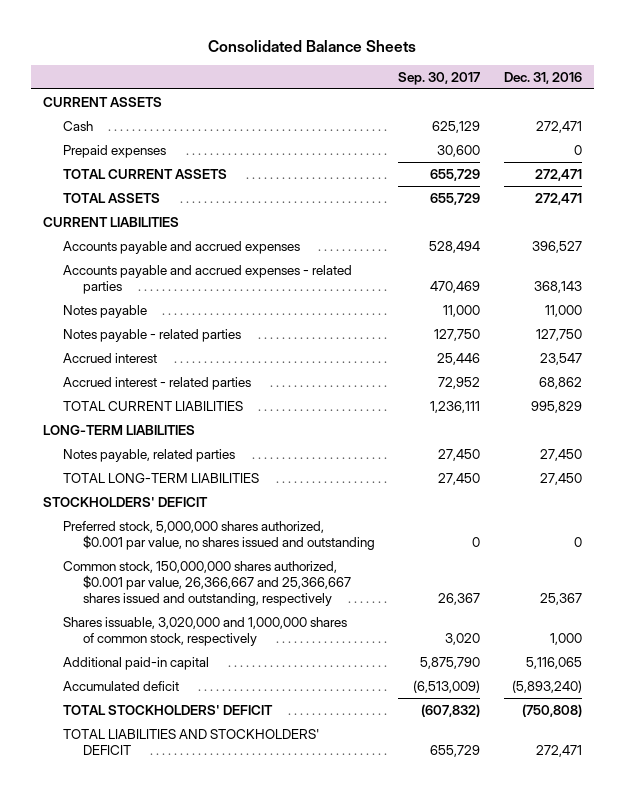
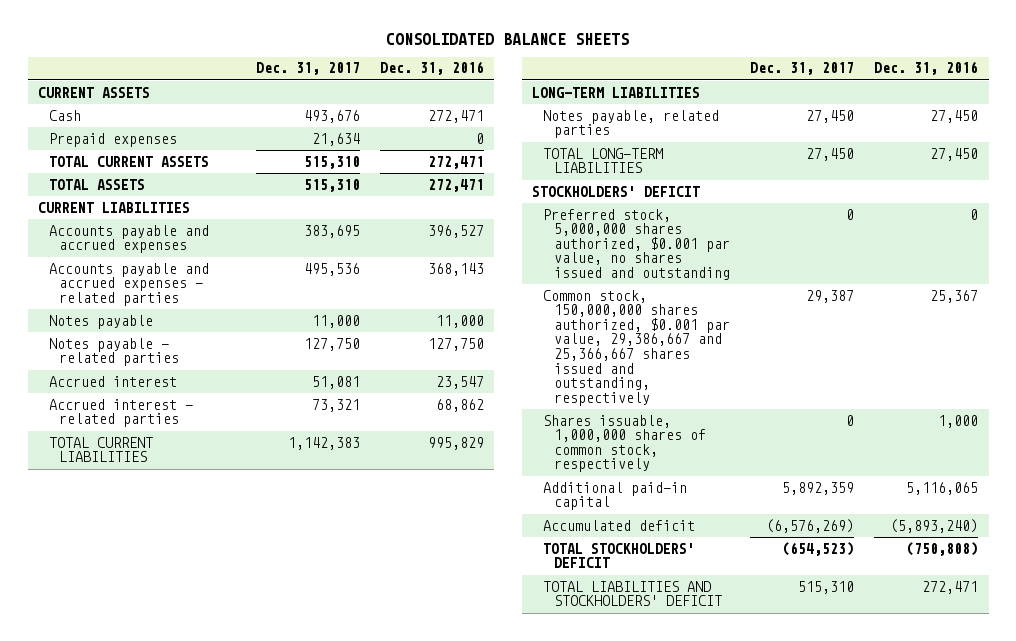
[208,39,417,52] Consolidated Balance Sheets -> [386,33,630,46] CONSOLIDATED BALANCE SHEETS
[398,71,481,85] Sep. 30, 2017 -> none
none -> [255,62,360,76] Dec. 31, 2017
[62,560,351,607] Common stock, 150,000,000 shares authorized, $0.001 par value, 26,366,667 and 25,366,667 shares issued and outstanding, respectively -> [543,289,730,406] Common stock, 150,000,000 shares authorized, $0.001 par value, 29,386,667 and 25,366,667 shares issued and outstanding, respectively
[62,616,347,647] Shares issuable, 3,020,000 and 1,000,000 shares of common stock, respectively -> [543,414,706,473] Shares issuable, 1,000,000 shares of common stock, respectively

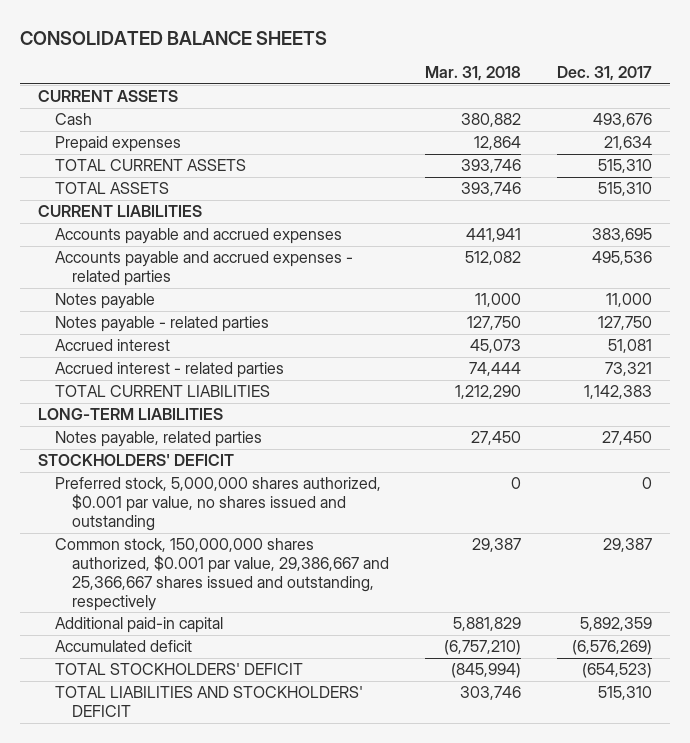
[379,61,484,76] Dec. 31, 2016 -> none
none -> [424,66,521,82] Mar. 31, 2018
[543,147,664,174] TOTAL LONG-TERM LIABILITIES -> none
[543,414,706,473] Shares issuable, 1,000,000 shares of common stock, respectively -> none

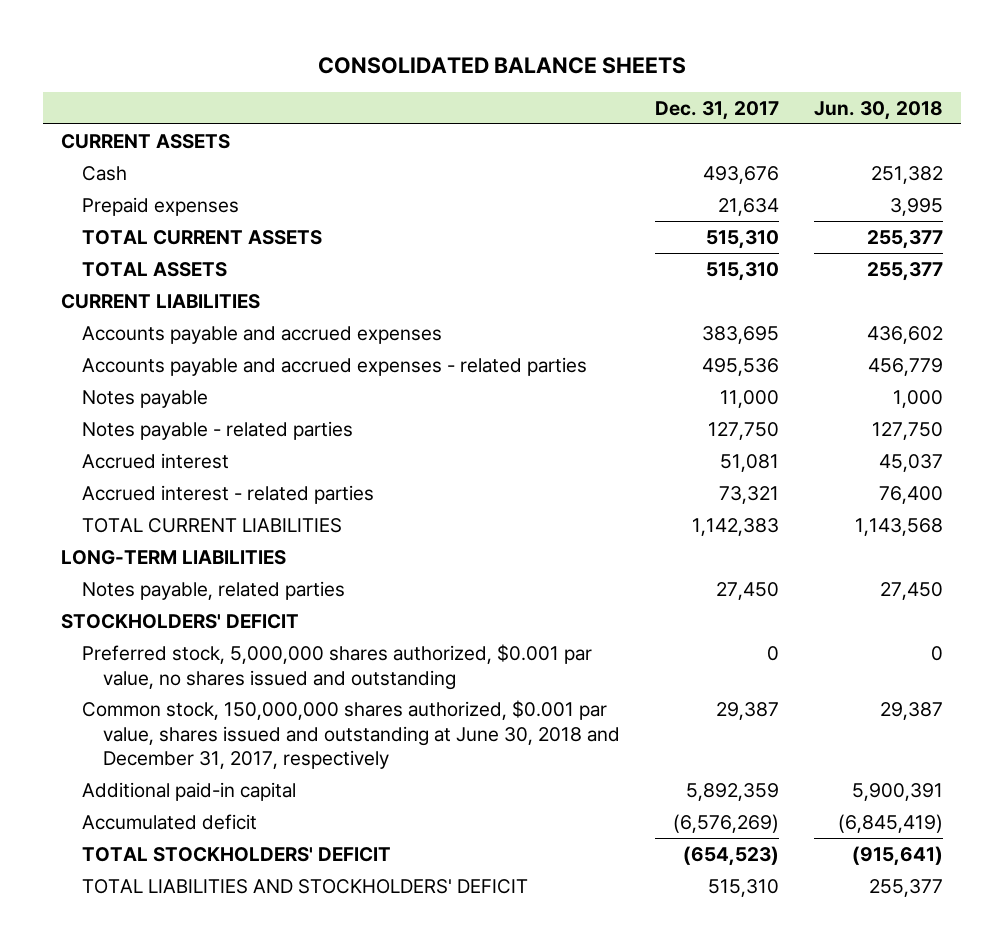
[424,66,521,82] Mar. 31, 2018 -> none
none -> [814,100,944,120] Jun. 30, 2018
[54,538,389,611] Common stock, 150,000,000 shares authorized, $0.001 par value, 29,386,667 and 25,366,667 shares issued and outstanding, respectively -> [81,699,620,770] Common stock, 150,000,000 shares authorized, $0.001 par value, shares issued and outstanding at June 30, 2018 and December 31, 2017, respectively

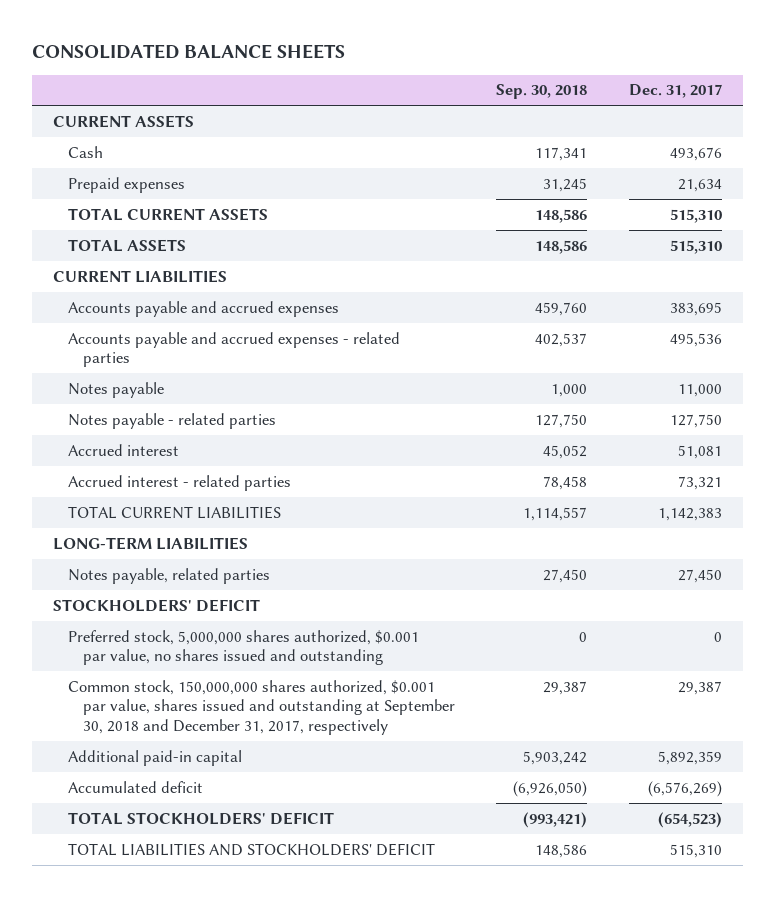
[814,100,944,120] Jun. 30, 2018 -> none
none -> [496,84,588,100] Sep. 30, 2018
[81,699,620,770] Common stock, 150,000,000 shares authorized, $0.001 par value, shares issued and outstanding at June 30, 2018 and December 31, 2017, respectively -> [67,679,455,735] Common stock, 150,000,000 shares authorized, $0.001 par value, shares issued and outstanding at September 30, 2018 and December 31, 2017, respectively

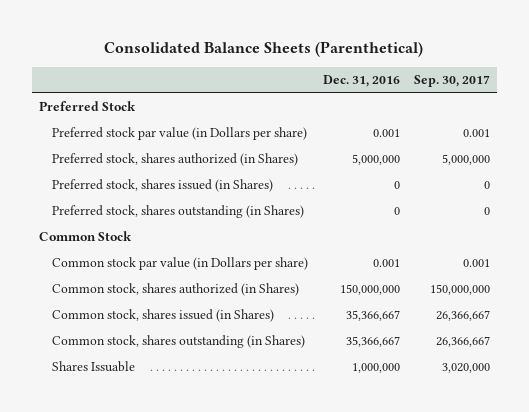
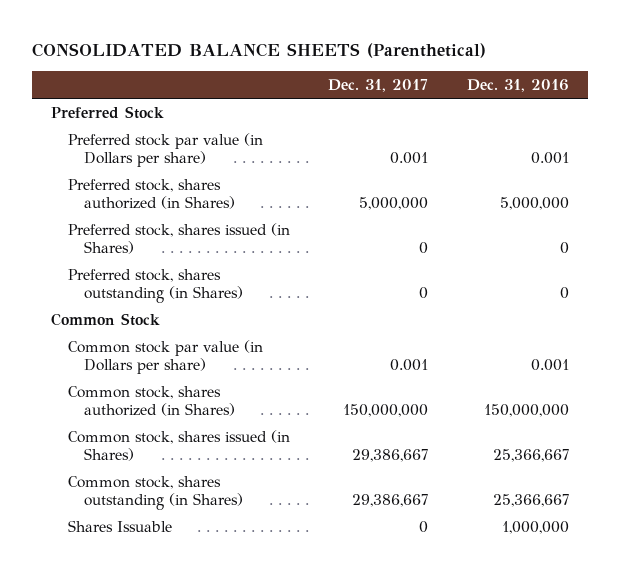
[104,41,424,58] Consolidated Balance Sheets (Parenthetical) -> [32,42,487,58] CONSOLIDATED BALANCE SHEETS (Parenthetical)
[413,75,490,88] Sep. 30, 2017 -> none
none -> [328,78,429,92] Dec. 31, 2017
[345,310,400,322] 35,366,667 -> [492,449,569,463] 25,366,667
[345,336,400,348] 35,366,667 -> [492,494,569,508] 25,366,667

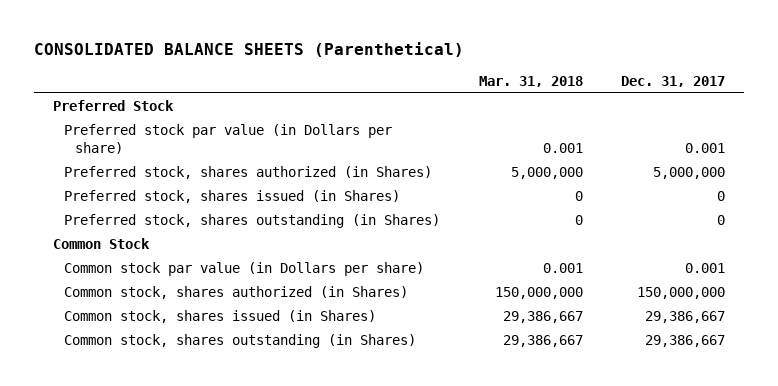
[466,78,569,92] Dec. 31, 2016 -> none
none -> [478,75,583,87] Mar. 31, 2018
[67,519,172,532] Shares Issuable -> none

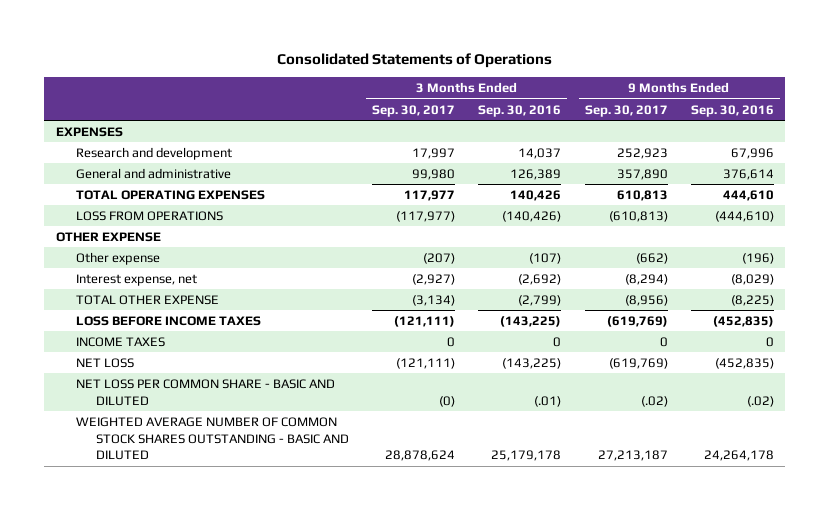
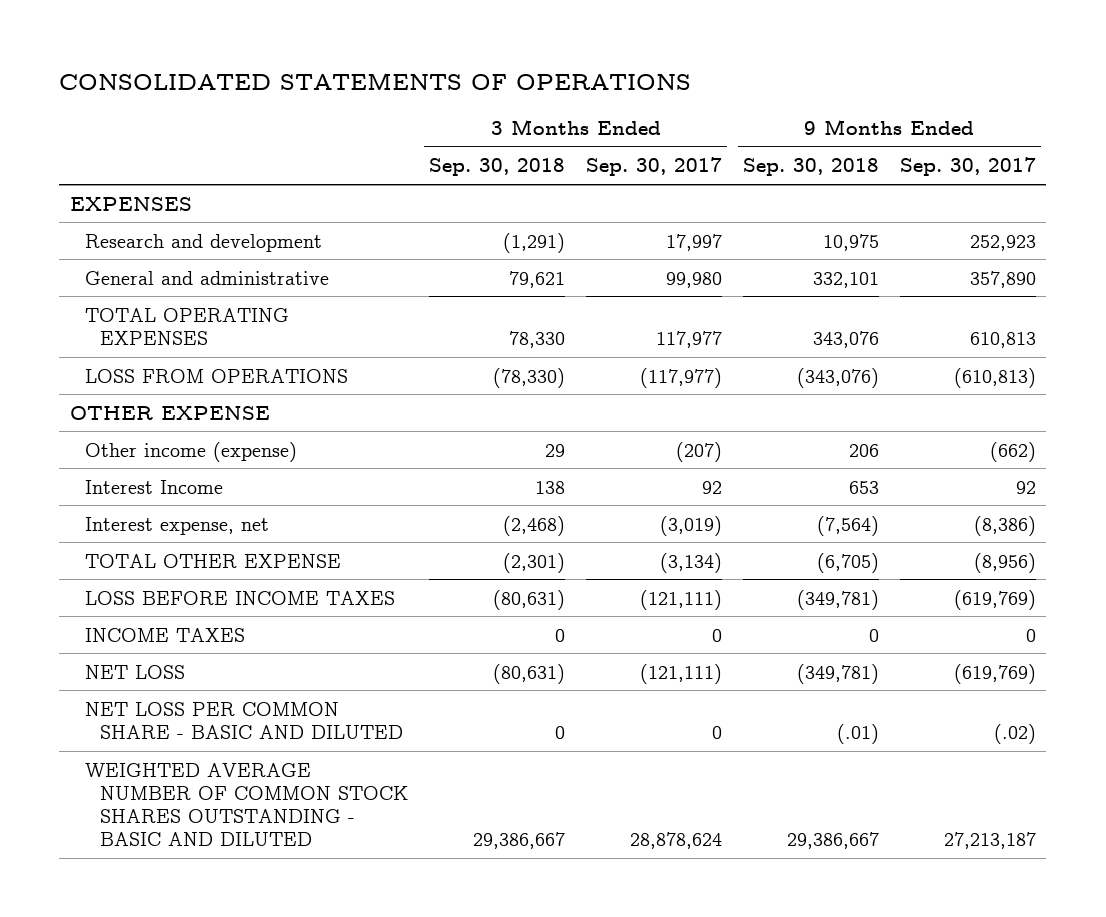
[276,53,552,69] Consolidated Statements of Operations -> [59,72,692,90] CONSOLIDATED STATEMENTS OF OPERATIONS
[478,104,562,117] Sep. 30, 2016 -> none
[690,104,774,117] Sep. 30, 2016 -> none
none -> [429,158,566,177] Sep. 30, 2018
none -> [743,158,880,177] Sep. 30, 2018
[75,251,160,265] Other expense -> [84,441,297,462] Other income (expense)
none -> [84,479,223,494] Interest Income
[412,273,456,285] (2,927) -> [660,515,723,536] (3,019)
[624,273,668,285] (8,294) -> [973,515,1036,536] (8,386)
[439,395,456,407] (0) -> [712,725,723,739] 0

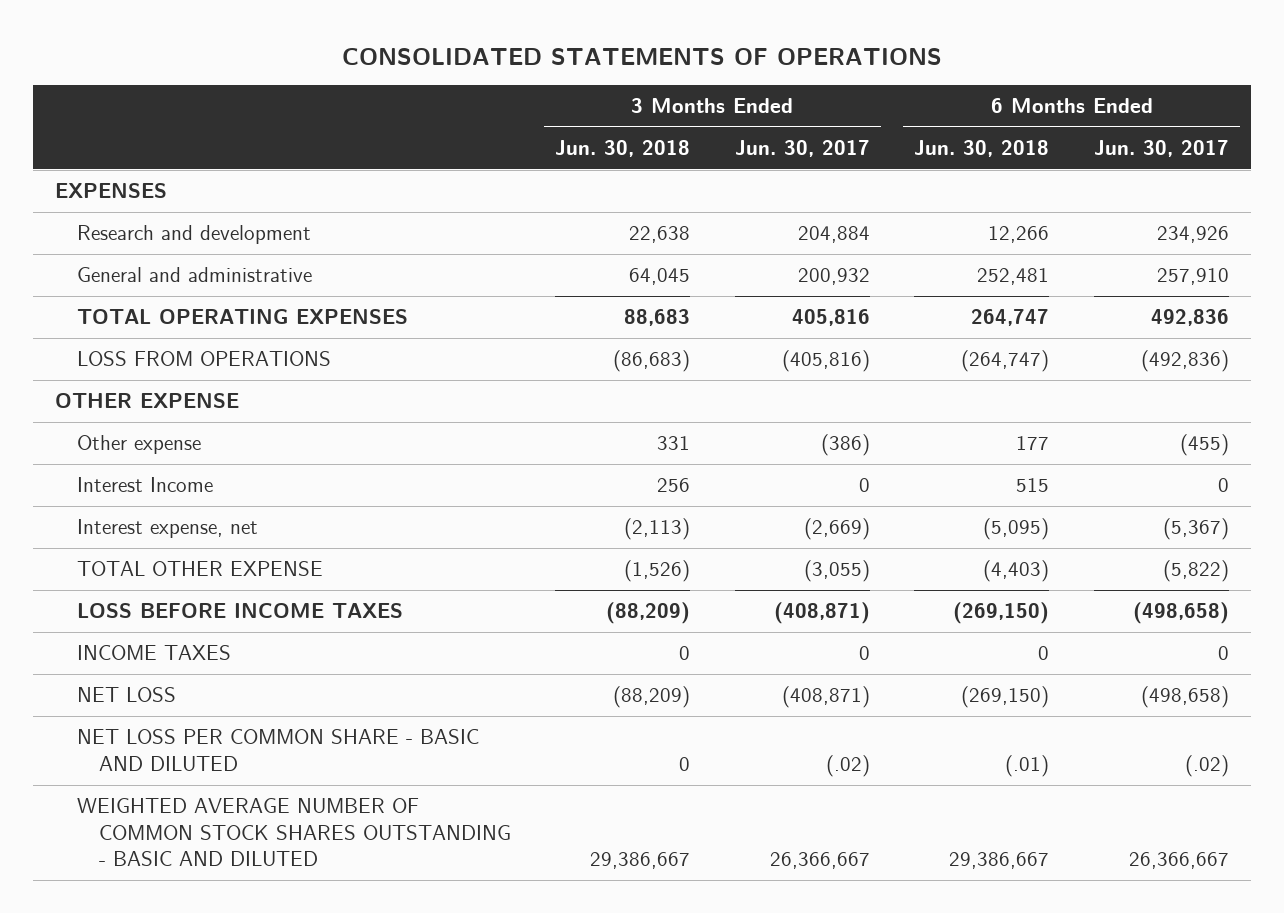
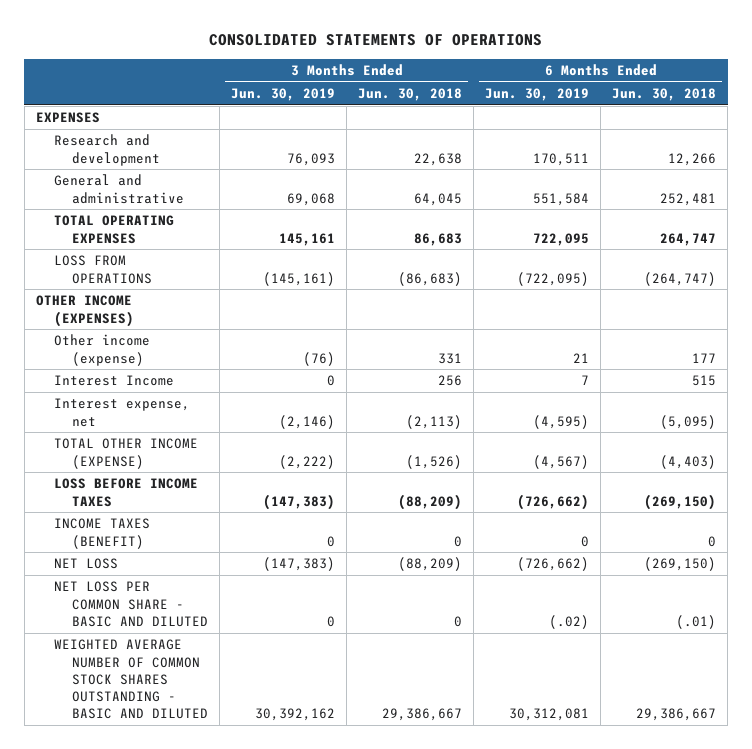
[734,140,870,158] Jun. 30, 2017 -> none
[1093,140,1229,158] Jun. 30, 2017 -> none
none -> [231,88,336,102] Jun. 30, 2019
none -> [485,88,590,102] Jun. 30, 2019
[624,309,691,327] 88,683 -> [414,232,463,246] 86,683
[55,392,240,409] OTHER EXPENSE -> [35,295,134,327] OTHER INCOME (EXPENSES)
[76,435,201,455] Other expense -> [53,334,150,366] Other income (expense)
[76,561,323,577] TOTAL OTHER EXPENSE -> [53,438,198,469] TOTAL OTHER INCOME (EXPENSE)
[76,645,231,661] INCOME TAXES -> [53,518,150,549] INCOME TAXES (BENEFIT)

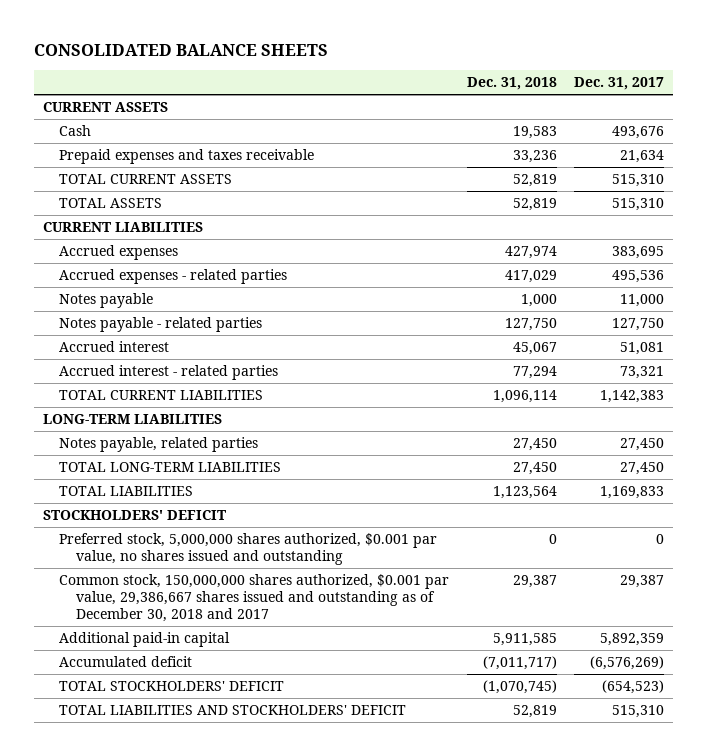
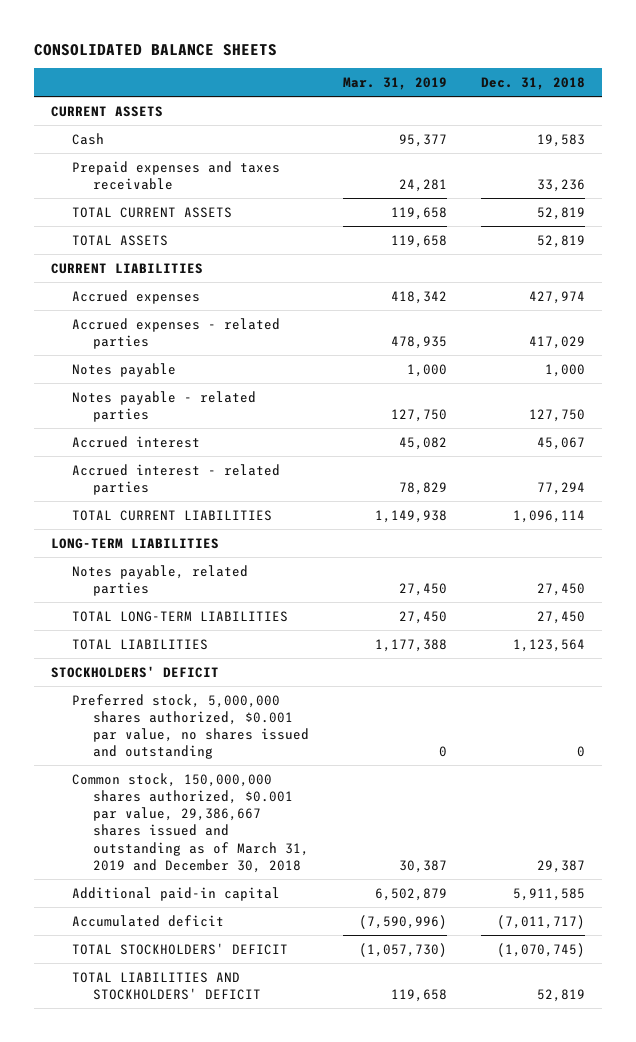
[573,77,664,91] Dec. 31, 2017 -> none
none -> [343,76,448,90] Mar. 31, 2019
[59,574,450,623] Common stock, 150,000,000 shares authorized, $0.001 par value, 29,386,667 shares issued and outstanding as of December 30, 2018 and 2017 -> [72,772,310,873] Common stock, 150,000,000 shares authorized, $0.001 par value, 29,386,667 shares issued and outstanding as of March 31, 2019 and December 30, 2018

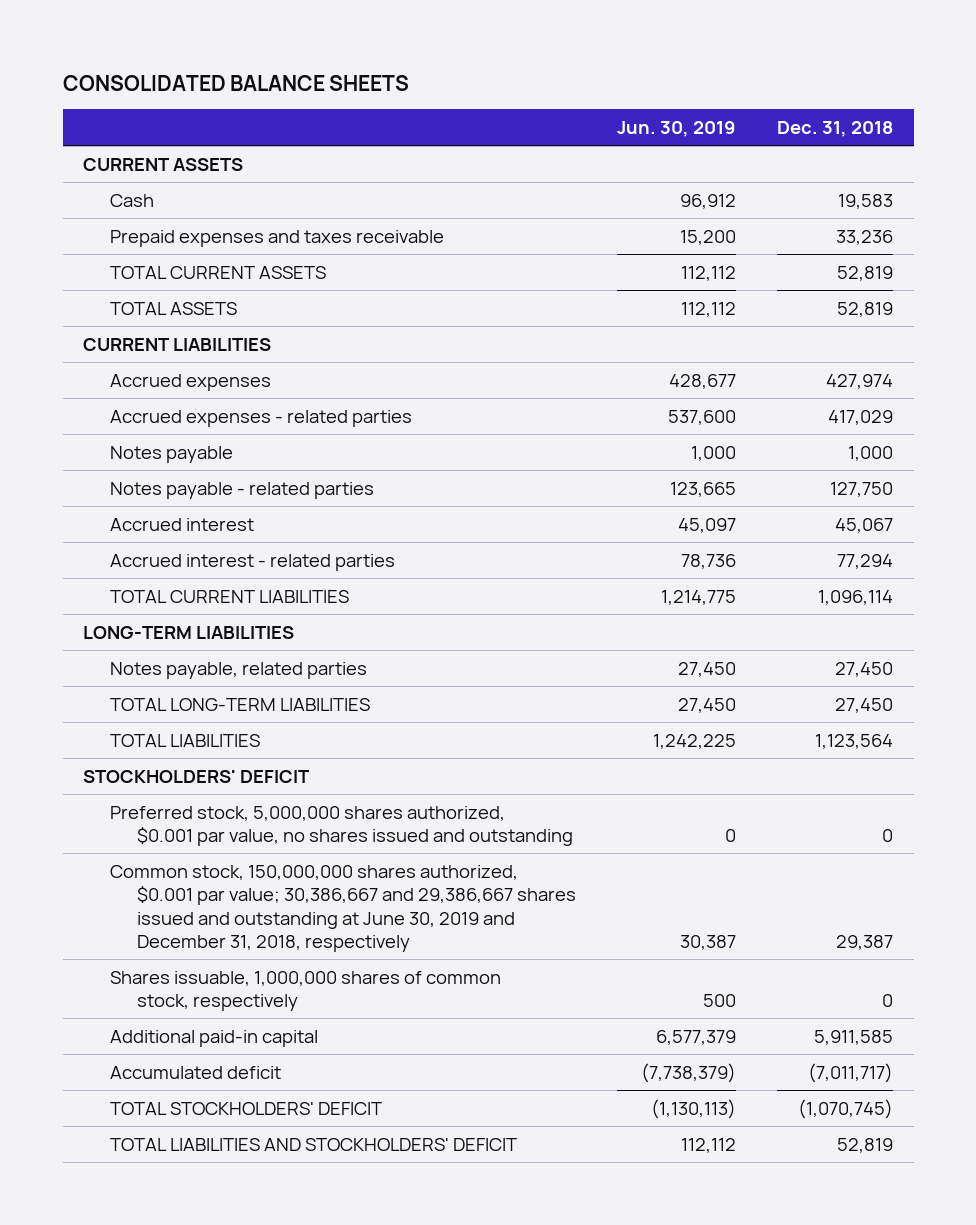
[343,76,448,90] Mar. 31, 2019 -> none
none -> [617,121,737,138] Jun. 30, 2019
[72,772,310,873] Common stock, 150,000,000 shares authorized, $0.001 par value, 29,386,667 shares issued and outstanding as of March 31, 2019 and December 30, 2018 -> [110,864,577,953] Common stock, 150,000,000 shares authorized, $0.001 par value; 30,386,667 and 29,386,667 shares issued and outstanding at June 30, 2019 and December 31, 2018, respectively
none -> [110,970,502,1012] Shares issuable, 1,000,000 shares of common stock, respectively

